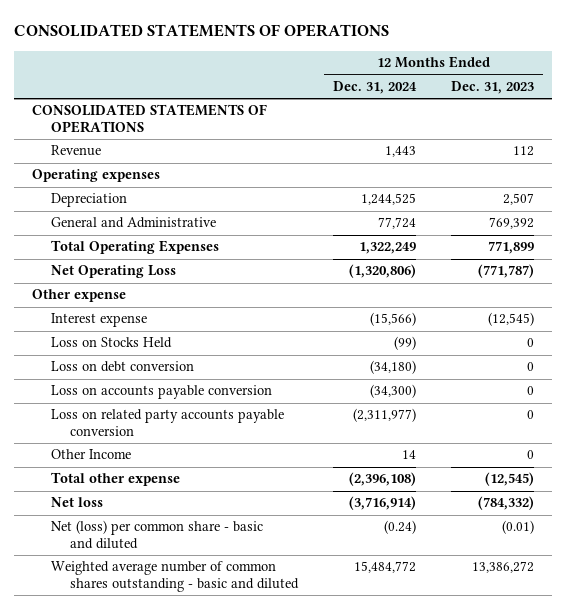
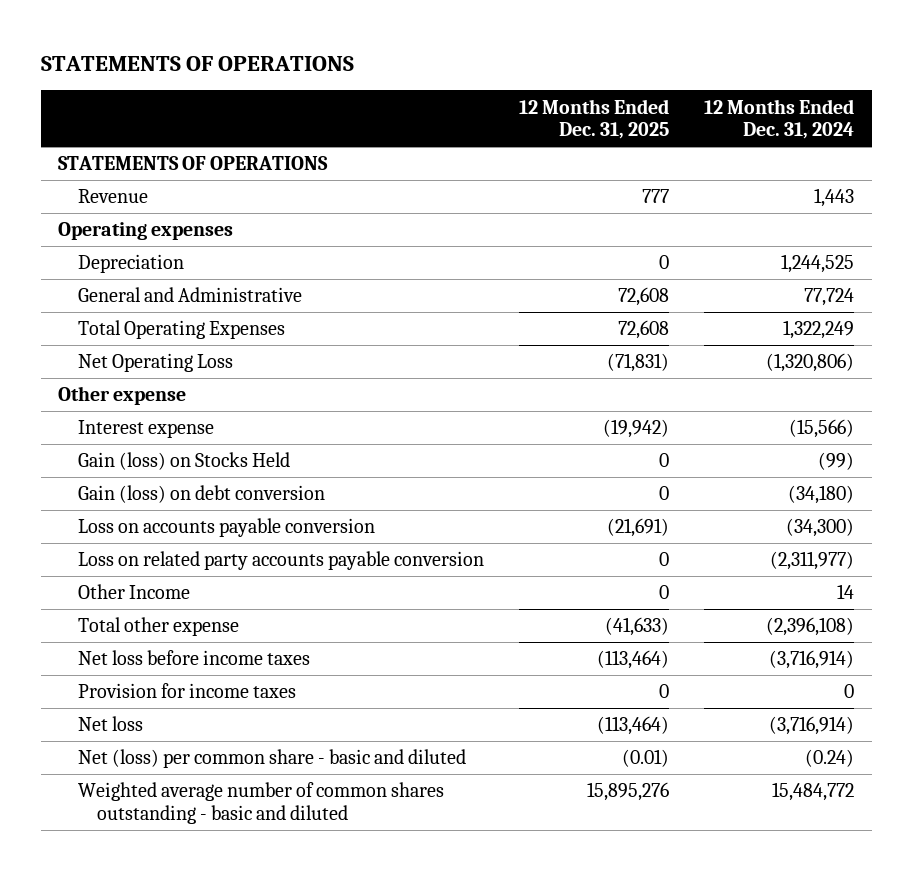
[14,24,390,38] CONSOLIDATED STATEMENTS OF OPERATIONS -> [40,55,354,71] STATEMENTS OF OPERATIONS
[451,80,535,94] Dec. 31, 2023 -> none
none -> [519,98,670,140] 12 Months Ended Dec. 31, 2025
[31,104,267,134] CONSOLIDATED STATEMENTS OF OPERATIONS -> [58,156,329,171] STATEMENTS OF OPERATIONS
[50,337,172,349] Loss on Stocks Held -> [77,452,290,471] Gain (loss) on Stocks Held
[50,361,194,373] Loss on debt conversion -> [77,485,325,504] Gain (loss) on debt conversion
none -> [77,650,310,666] Net loss before income taxes
none -> [77,683,296,699] Provision for income taxes

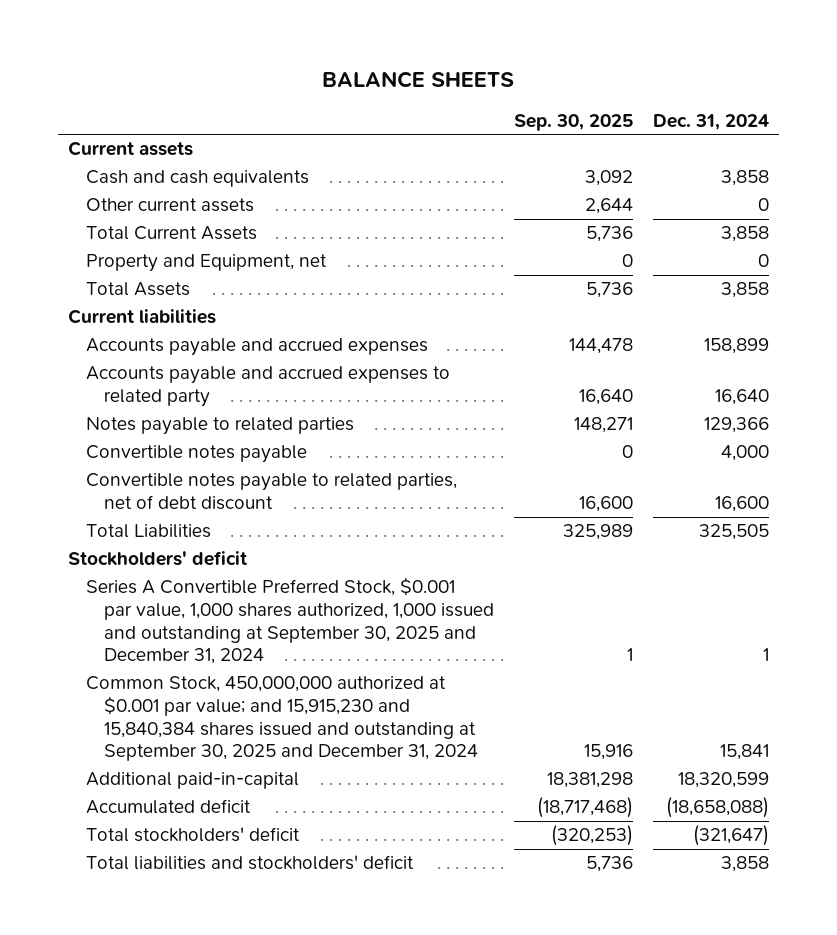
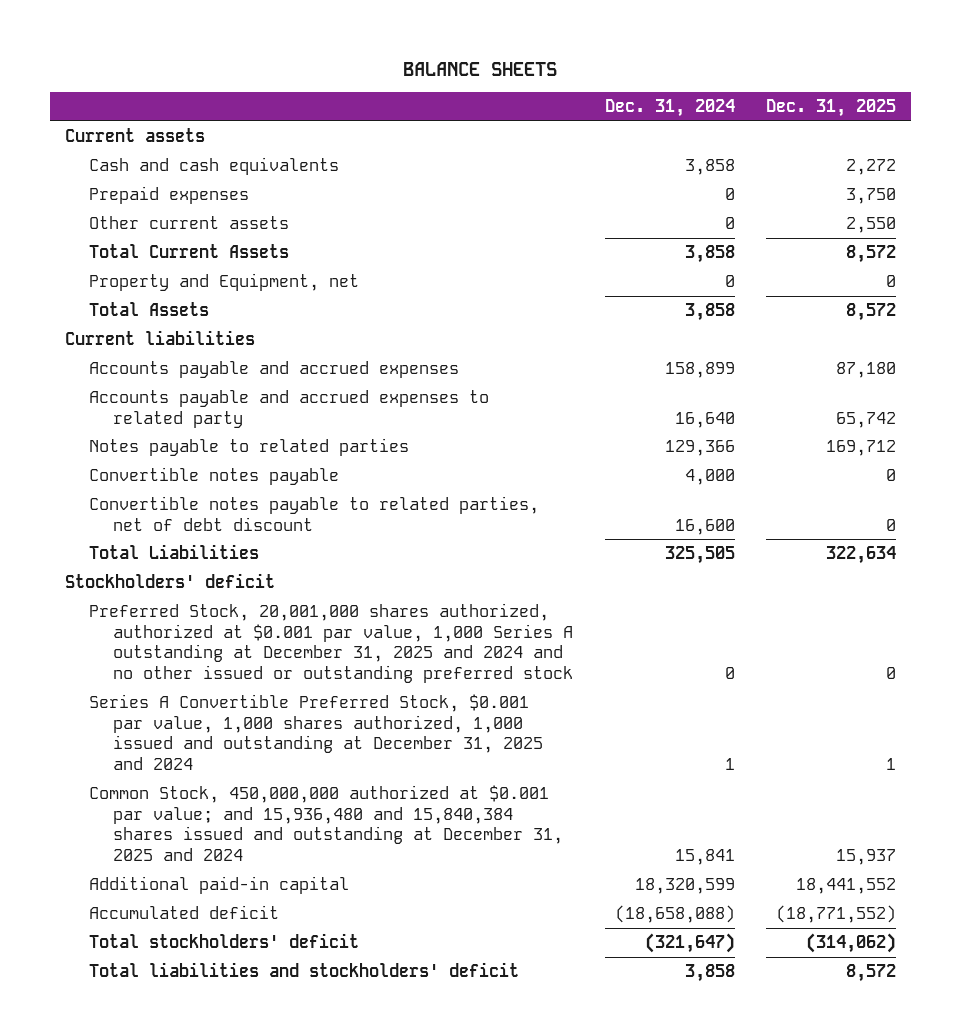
[513,113,633,131] Sep. 30, 2025 -> none
none -> [765,99,896,118] Dec. 31, 2025
none -> [89,186,250,205] Prepaid expenses
[85,577,494,665] Series A Convertible Preferred Stock, $0.001 par value, 1,000 shares authorized, 1,000 issued and outstanding at September 30, 2025 and December 31, 2024 -> [89,603,574,684] Preferred Stock, 20,001,000 shares authorized, authorized at $0.001 par value, 1,000 Series A outstanding at December 31, 2025 and 2024 and no other issued or outstanding preferred stock
[762,648,769,662] 1 -> [724,667,735,680] 0
none -> [89,694,544,771] Series A Convertible Preferred Stock, $0.001 par value, 1,000 shares authorized, 1,000 issued and outstanding at December 31, 2025 and 2024
[85,676,478,762] Common Stock, 450,000,000 authorized at $0.001 par value; and 15,915,230 and 15,840,384 shares issued and outstanding at September 30, 2025 and December 31, 2024 -> [89,785,564,862] Common Stock, 450,000,000 authorized at $0.001 par value; and 15,936,480 and 15,840,384 shares issued and outstanding at December 31, 2025 and 2024
[85,772,299,790] Additional paid-in-capital -> [89,876,350,895] Additional paid-in capital

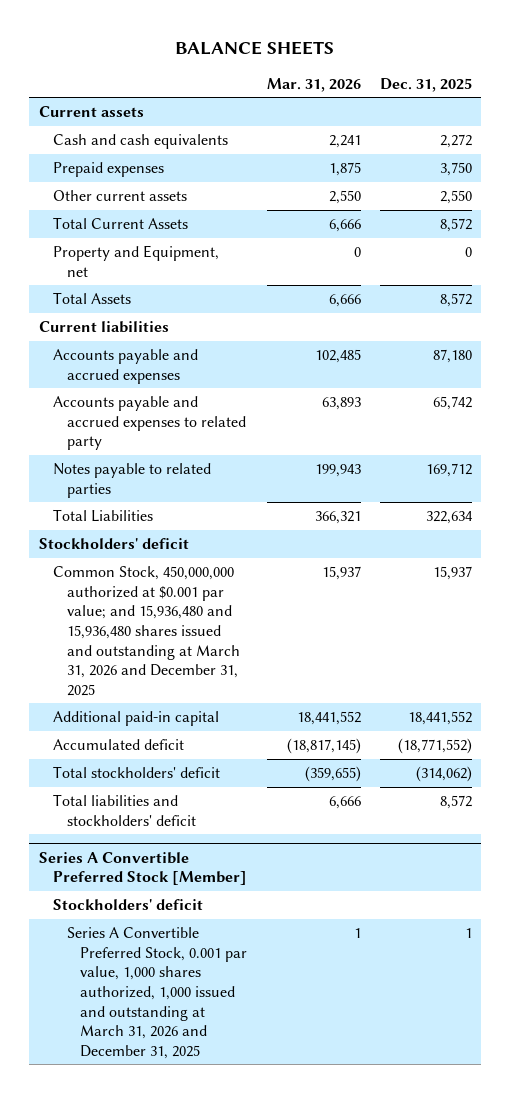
[604,99,735,118] Dec. 31, 2024 -> none
none -> [266,77,361,92] Mar. 31, 2026
[89,467,340,486] Convertible notes payable -> none
[89,496,540,531] Convertible notes payable to related parties, net of debt discount -> none
[89,603,574,684] Preferred Stock, 20,001,000 shares authorized, authorized at $0.001 par value, 1,000 Series A outstanding at December 31, 2025 and 2024 and no other issued or outstanding preferred stock -> none
[89,694,544,771] Series A Convertible Preferred Stock, $0.001 par value, 1,000 shares authorized, 1,000 issued and outstanding at December 31, 2025 and 2024 -> none
[89,785,564,862] Common Stock, 450,000,000 authorized at $0.001 par value; and 15,936,480 and 15,840,384 shares issued and outstanding at December 31, 2025 and 2024 -> [52,566,240,696] Common Stock, 450,000,000 authorized at $0.001 par value; and 15,936,480 and 15,936,480 shares issued and outstanding at March 31, 2026 and December 31, 2025
none -> [38,851,247,886] Series A Convertible Preferred Stock [Member]
none -> [52,899,203,911] Stockholders' deficit
none -> [66,927,248,1059] Series A Convertible Preferred Stock, 0.001 par value, 1,000 shares authorized, 1,000 issued and outstanding at March 31, 2026 and December 31, 2025

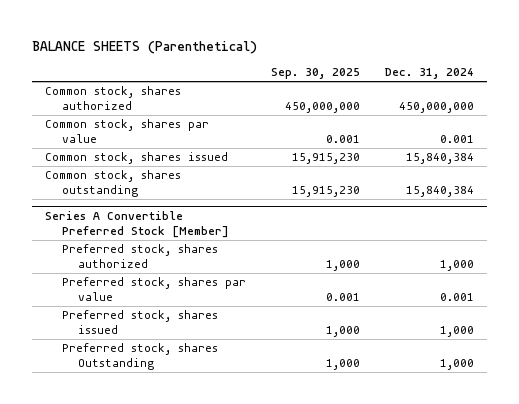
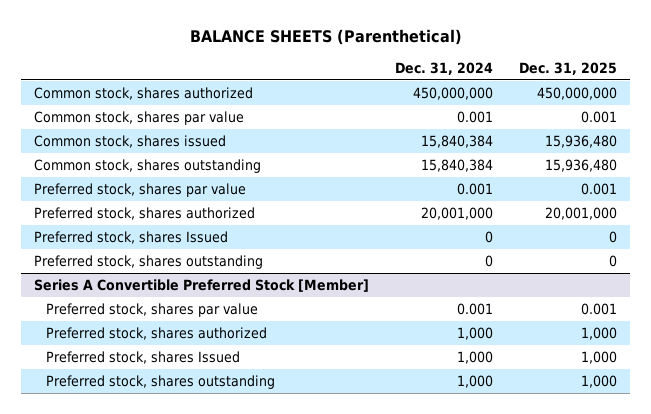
[270,68,360,80] Sep. 30, 2025 -> none
none -> [519,62,618,76] Dec. 31, 2025
none -> [34,182,247,197] Preferred stock, shares par value
none -> [34,206,256,220] Preferred stock, shares authorized
none -> [34,230,229,244] Preferred stock, shares Issued
none -> [34,254,264,269] Preferred stock, shares outstanding
[61,244,218,269] Preferred stock, shares authorized -> [46,326,268,340] Preferred stock, shares authorized
[61,310,218,335] Preferred stock, shares issued -> [46,350,241,364] Preferred stock, shares Issued
[61,343,218,371] Preferred stock, shares Outstanding -> [46,374,276,389] Preferred stock, shares outstanding

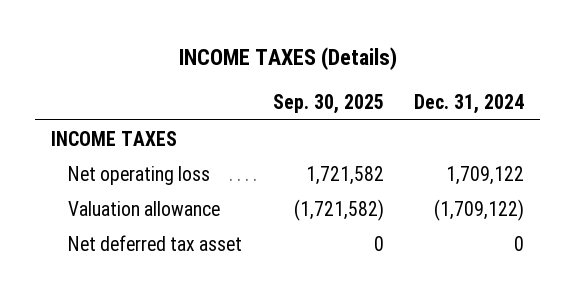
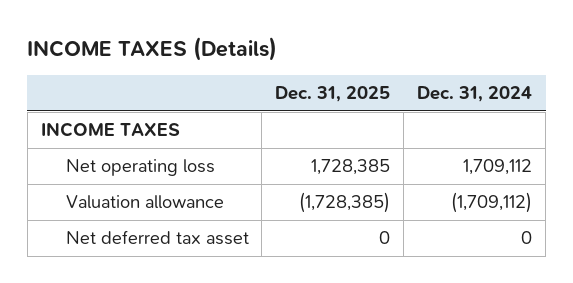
[272,94,384,115] Sep. 30, 2025 -> none
none -> [275,86,391,103] Dec. 31, 2025
[446,165,525,185] 1,709,122 -> [463,159,533,176] 1,709,112
[434,198,525,221] (1,709,122) -> [451,192,533,214] (1,709,112)

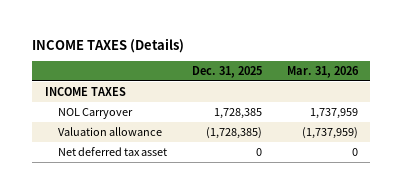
[417,86,533,103] Dec. 31, 2024 -> none
none -> [287,65,360,78] Mar. 31, 2026
[65,159,215,177] Net operating loss -> [58,108,134,120] NOL Carryover

